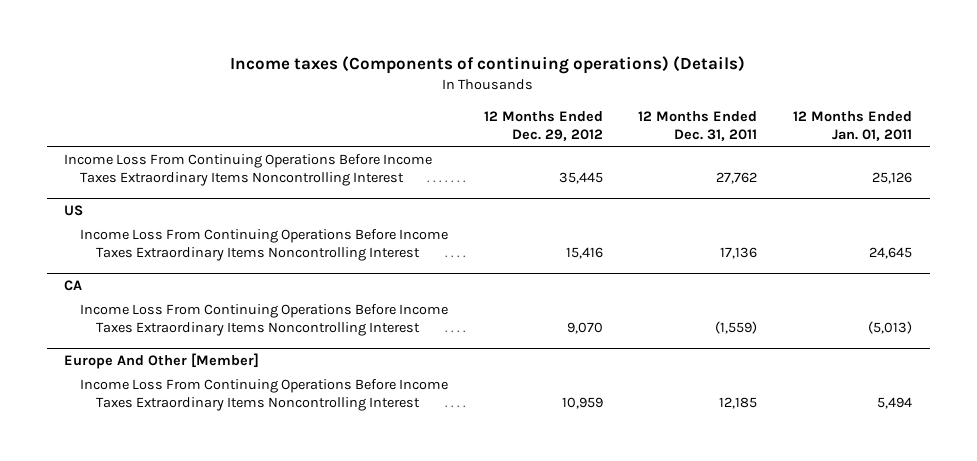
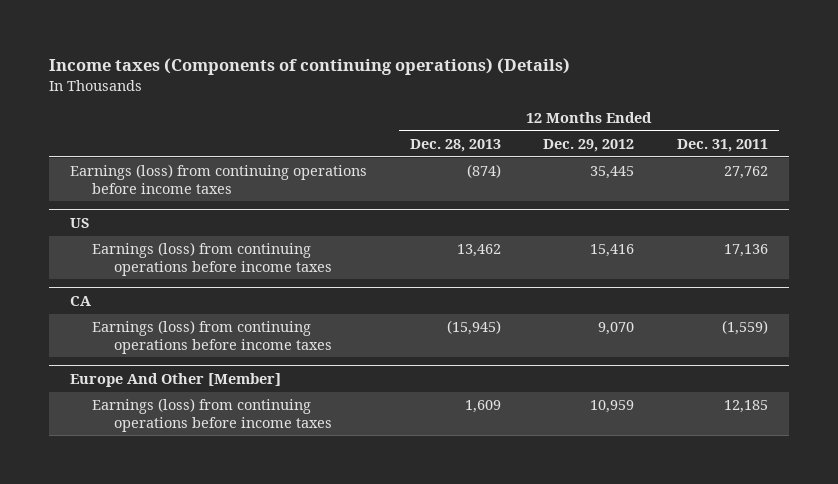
[793,110,913,141] 12 Months Ended Jan. 01, 2011 -> none
none -> [409,138,501,152] Dec. 28, 2013
[64,153,433,186] Income Loss From Continuing Operations Before Income Taxes Extraordinary Items Noncontrolling Interest -> [70,164,368,194] Earnings (loss) from continuing operations before income taxes
[80,228,449,261] Income Loss From Continuing Operations Before Income Taxes Extraordinary Items Noncontrolling Interest -> [92,242,333,276] Earnings (loss) from continuing operations before income taxes
[80,303,449,336] Income Loss From Continuing Operations Before Income Taxes Extraordinary Items Noncontrolling Interest -> [92,320,333,354] Earnings (loss) from continuing operations before income taxes
[80,378,449,411] Income Loss From Continuing Operations Before Income Taxes Extraordinary Items Noncontrolling Interest -> [92,398,333,432] Earnings (loss) from continuing operations before income taxes

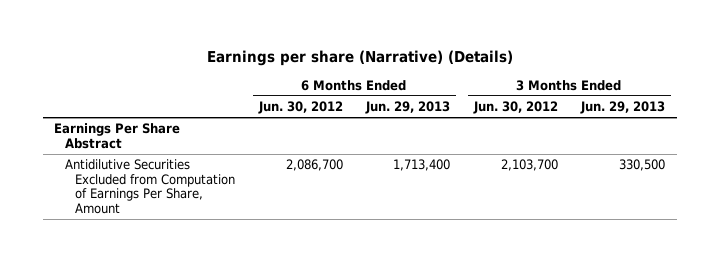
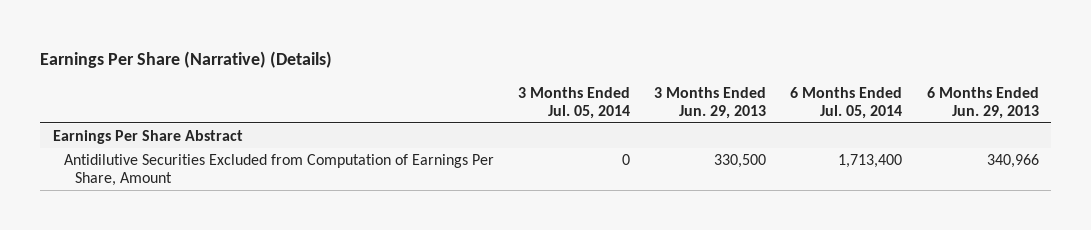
[206,49,513,66] Earnings per share (Narrative) (Details) -> [40,50,333,68] Earnings Per Share (Narrative) (Details)
[257,101,343,115] Jun. 30, 2012 -> none
[472,101,558,115] Jun. 30, 2012 -> none
none -> [518,86,631,119] 3 Months Ended Jul. 05, 2014
none -> [790,86,903,119] 6 Months Ended Jul. 05, 2014
[393,159,451,172] 1,713,400 -> [986,153,1039,168] 340,966

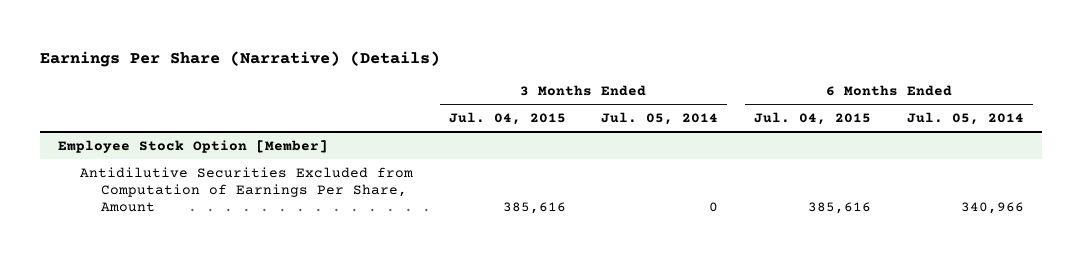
[654,86,767,119] 3 Months Ended Jun. 29, 2013 -> none
[926,86,1039,119] 6 Months Ended Jun. 29, 2013 -> none
none -> [448,112,566,126] Jul. 04, 2015
none -> [754,112,872,126] Jul. 04, 2015
[52,129,243,144] Earnings Per Share Abstract -> none
none -> [58,139,329,153] Employee Stock Option [Member]
[838,153,903,168] 1,713,400 -> [960,202,1024,215] 340,966

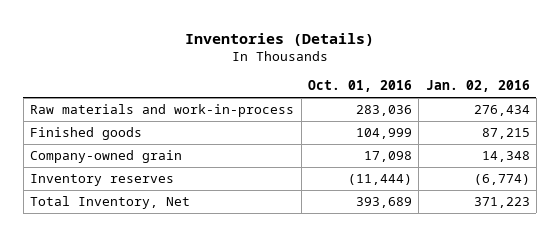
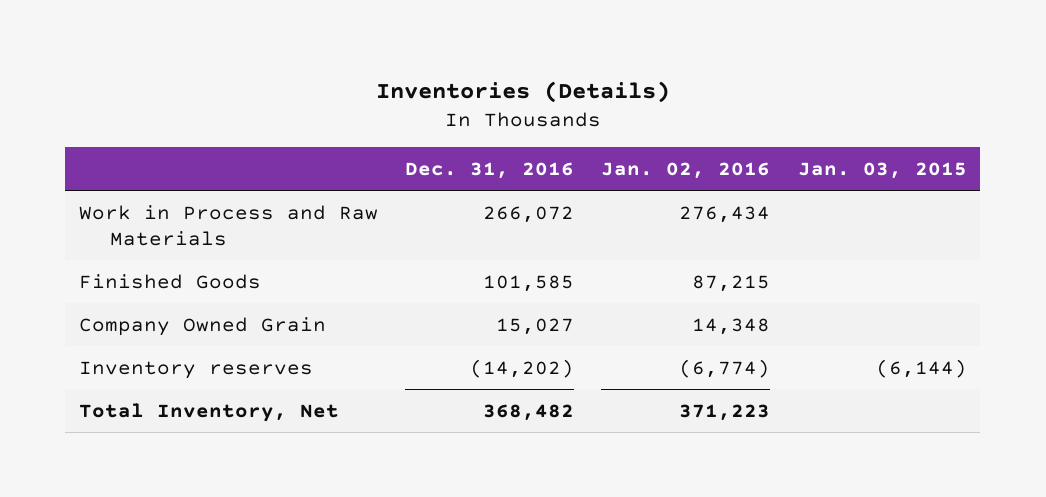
[307,80,412,93] Oct. 01, 2016 -> none
none -> [405,161,575,179] Dec. 31, 2016
none -> [797,161,967,179] Jan. 03, 2015
[30,104,295,118] Raw materials and work-in-process -> [78,204,378,246] Work in Process and Raw Materials
[30,127,143,141] Finished goods -> [78,273,261,289] Finished Goods
[30,150,183,164] Company-owned grain -> [78,316,326,336] Company Owned Grain

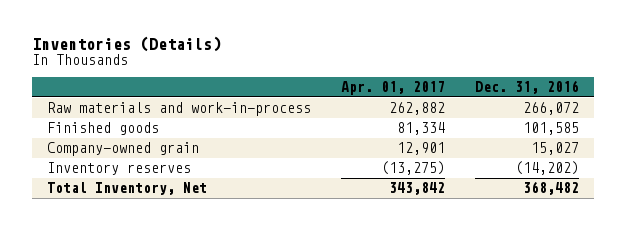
[601,161,771,179] Jan. 02, 2016 -> none
[797,161,967,179] Jan. 03, 2015 -> none
none -> [340,81,445,96] Apr. 01, 2017
[78,204,378,246] Work in Process and Raw Materials -> [46,102,311,117] Raw materials and work-in-process
[78,273,261,289] Finished Goods -> [46,122,159,136] Finished goods
[78,316,326,336] Company Owned Grain -> [46,142,199,157] Company-owned grain

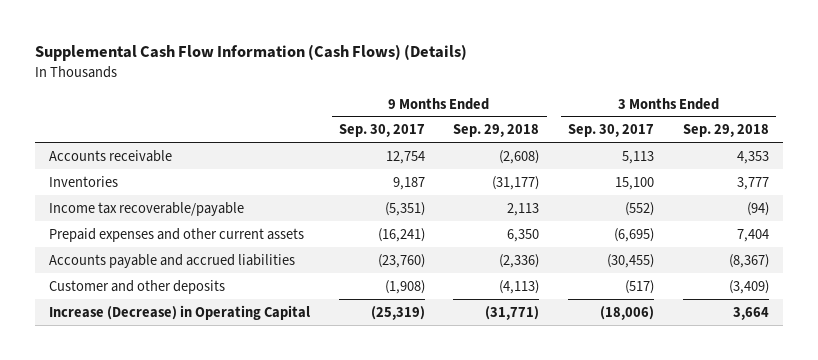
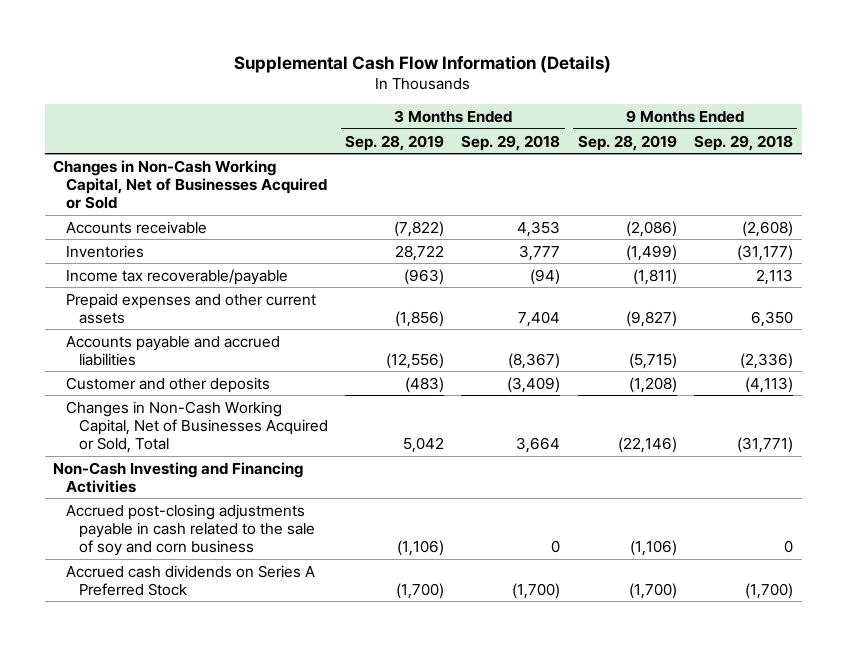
[34,44,467,62] Supplemental Cash Flow Information (Cash Flows) (Details) -> [234,54,612,73] Supplemental Cash Flow Information (Details)
[338,124,425,138] Sep. 30, 2017 -> none
[568,124,655,138] Sep. 30, 2017 -> none
none -> [344,134,444,151] Sep. 28, 2019
none -> [577,134,677,151] Sep. 28, 2019
none -> [53,159,328,209] Changes in Non-Cash Working Capital, Net of Businesses Acquired or Sold
[48,304,310,320] Increase (Decrease) in Operating Capital -> [66,400,328,453] Changes in Non-Cash Working Capital, Net of Businesses Acquired or Sold, Total
none -> [53,461,304,493] Non-Cash Investing and Financing Activities
none -> [66,503,315,556] Accrued post-closing adjustments payable in cash related to the sale of soy and corn business
none -> [66,564,316,596] Accrued cash dividends on Series A Preferred Stock

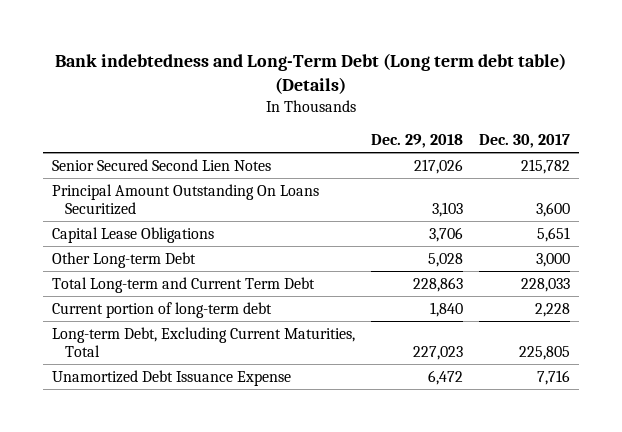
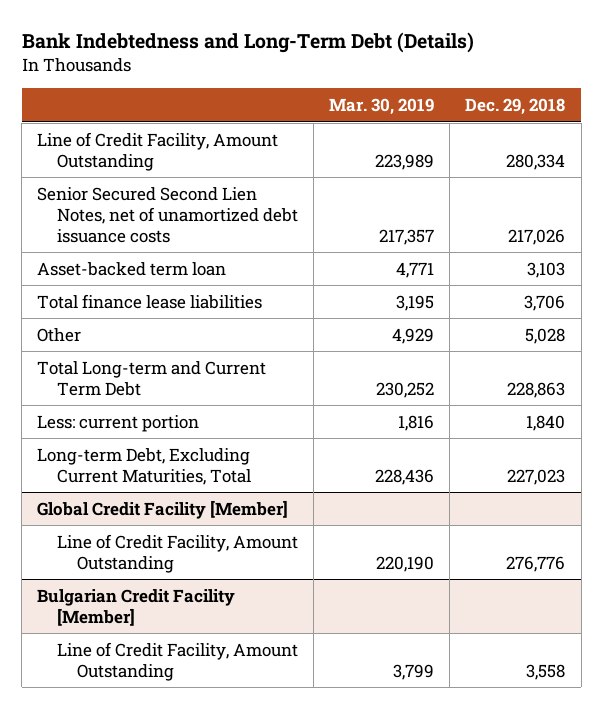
[55,53,567,95] Bank indebtedness and Long-Term Debt (Long term debt table) (Details) -> [21,32,474,54] Bank Indebtedness and Long-Term Debt (Details)
[479,134,571,149] Dec. 30, 2017 -> none
none -> [329,98,435,116] Mar. 30, 2019
none -> [37,131,279,171] Line of Credit Facility, Amount Outstanding
[51,158,271,171] Senior Secured Second Lien Notes -> [37,186,299,243] Senior Secured Second Lien Notes, net of unamortized debt issuance costs
[51,183,319,215] Principal Amount Outstanding On Loans Securitized -> [37,261,227,276] Asset-backed term loan
[51,226,214,243] Capital Lease Obligations -> [37,293,263,309] Total finance lease liabilities
[51,251,196,268] Other Long-term Debt -> [37,327,82,342] Other
[51,301,272,318] Current portion of long-term debt -> [37,414,200,432] Less: current portion
[51,369,291,386] Unamortized Debt Issuance Expense -> none
none -> [37,499,289,519] Global Credit Facility [Member]
none -> [57,533,299,573] Line of Credit Facility, Amount Outstanding
none -> [37,588,236,626] Bulgarian Credit Facility [Member]
none -> [57,641,299,681] Line of Credit Facility, Amount Outstanding

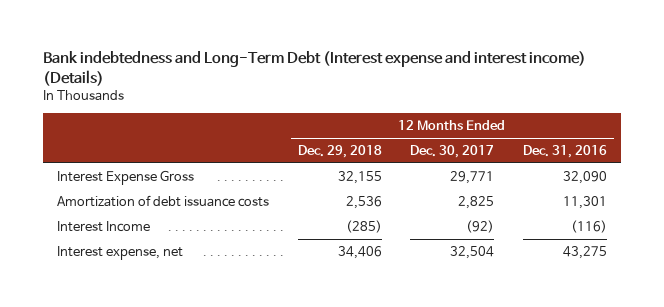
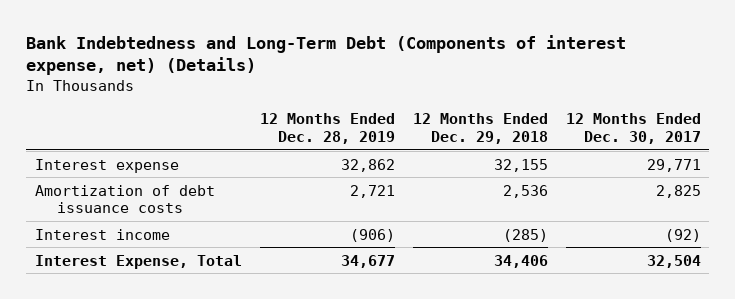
[43,51,587,87] Bank indebtedness and Long-Term Debt (Interest expense and interest income) (Details) -> [25,34,626,76] Bank Indebtedness and Long-Term Debt (Components of interest expense, net) (Details)
[522,145,607,159] Dec. 31, 2016 -> none
none -> [259,113,395,144] 12 Months Ended Dec. 28, 2019
[57,170,195,186] Interest Expense Gross -> [34,158,179,173] Interest expense
[57,221,151,233] Interest Income -> [34,228,170,240] Interest income
[57,246,184,261] Interest expense, net -> [34,254,242,269] Interest Expense, Total

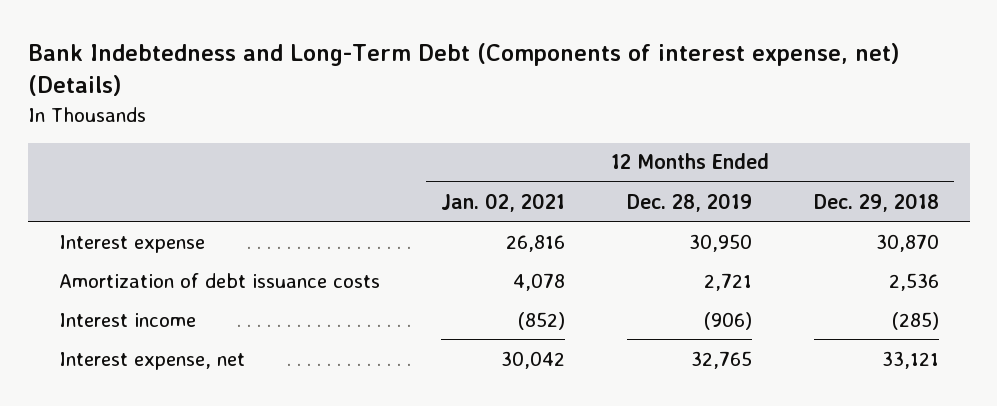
[565,113,701,144] 12 Months Ended Dec. 30, 2017 -> none
none -> [441,192,566,212] Jan. 02, 2021
[340,158,395,172] 32,862 -> [689,233,753,252] 30,950
[493,158,548,172] 32,155 -> [875,233,939,252] 30,870
[34,254,242,269] Interest Expense, Total -> [58,351,245,370] Interest expense, net
[340,254,395,268] 34,677 -> [691,350,753,369] 32,765
[493,254,548,268] 34,406 -> [881,350,939,369] 33,121

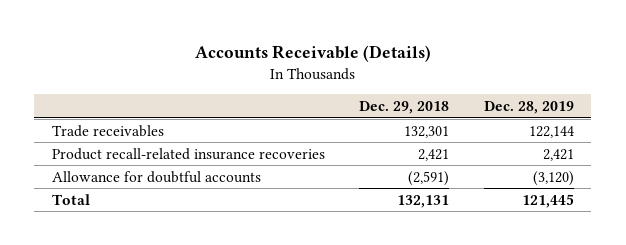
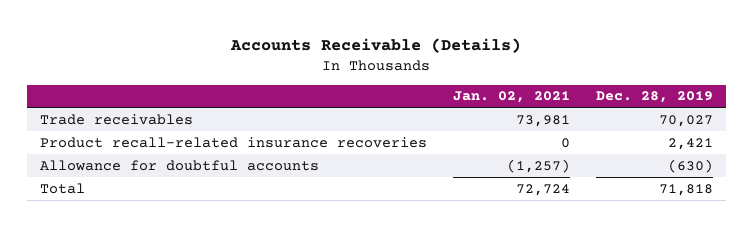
[359,100,450,114] Dec. 29, 2018 -> none
none -> [452,91,570,104] Jan. 02, 2021
[528,125,574,138] 122,144 -> [659,114,714,127] 70,027
[532,170,574,186] (3,120) -> [668,158,714,173] (630)
[521,193,574,208] 121,445 -> [659,183,714,196] 71,818

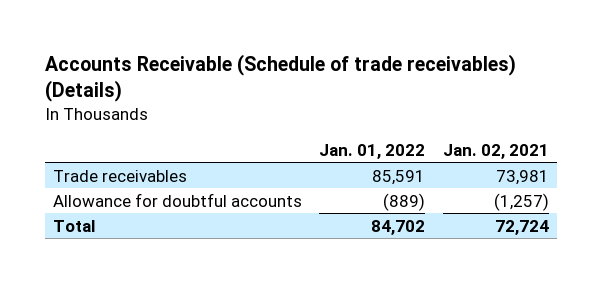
[230,37,522,53] Accounts Receivable (Details) -> [44,53,516,103] Accounts Receivable (Schedule of trade receivables) (Details)
[596,91,714,104] Dec. 28, 2019 -> none
none -> [319,143,426,159] Jan. 01, 2022
[39,136,427,148] Product recall-related insurance recoveries -> none

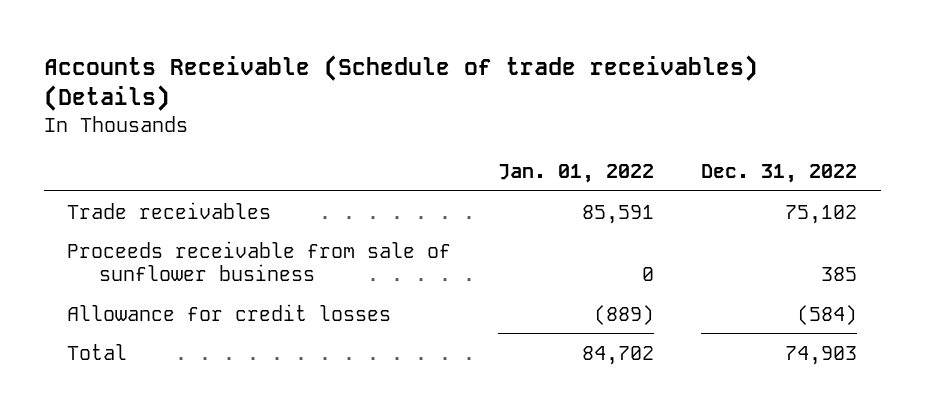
[442,143,549,159] Jan. 02, 2021 -> none
none -> [701,164,858,184] Dec. 31, 2022
none -> [67,240,452,282] Proceeds receivable from sale of sunflower business
[53,192,303,207] Allowance for doubtful accounts -> [67,303,392,321] Allowance for credit losses

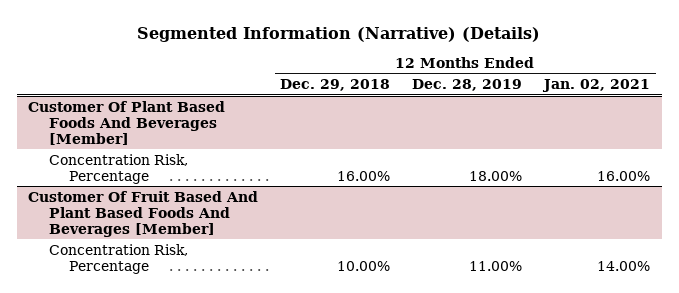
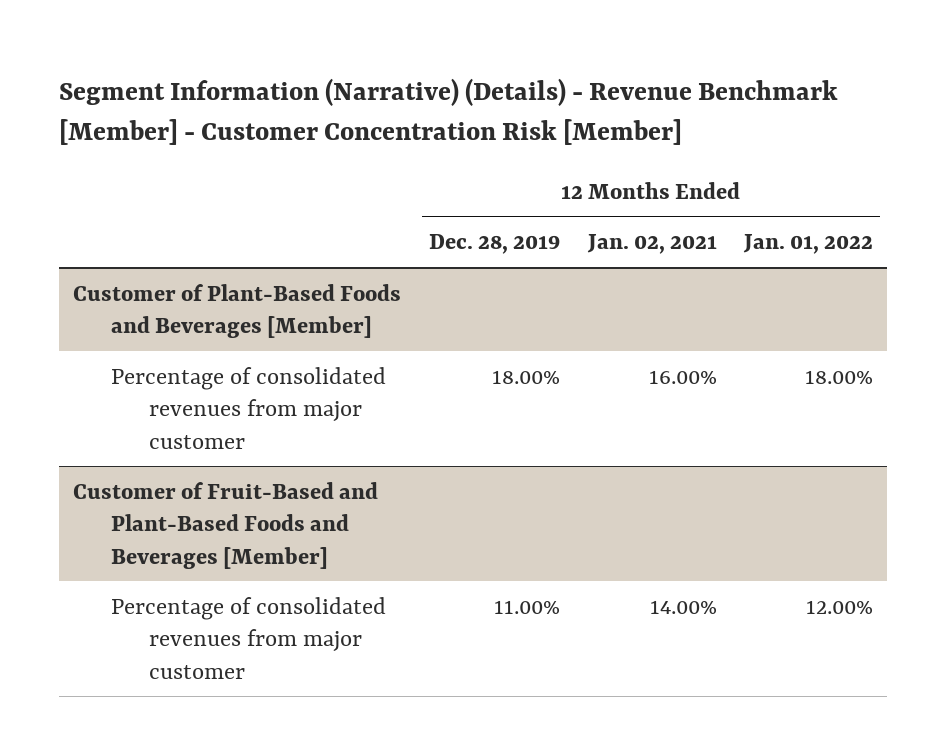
[137,26,541,42] Segmented Information (Narrative) (Details) -> [59,77,839,146] Segment Information (Narrative) (Details) - Revenue Benchmark [Member] - Customer Concentration Risk [Member]
[280,79,391,92] Dec. 29, 2018 -> none
none -> [743,234,874,255] Jan. 01, 2022
[28,100,226,145] Customer Of Plant Based Foods And Beverages [Member] -> [73,283,402,339] Customer of Plant-Based Foods and Beverages [Member]
[48,153,188,184] Concentration Risk, Percentage -> [111,366,387,449] Percentage of consolidated revenues from major customer
[28,190,259,237] Customer Of Fruit Based And Plant Based Foods And Beverages [Member] -> [73,481,379,569] Customer of Fruit-Based and Plant-Based Foods and Beverages [Member]
[48,243,188,274] Concentration Risk, Percentage -> [111,596,387,679] Percentage of consolidated revenues from major customer

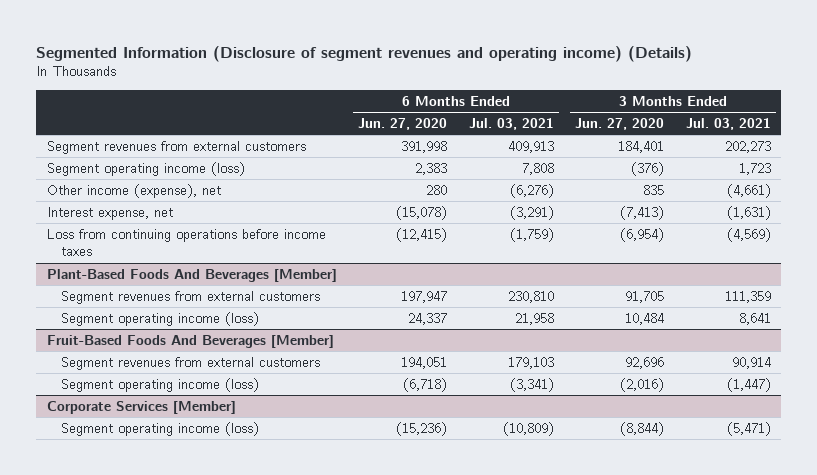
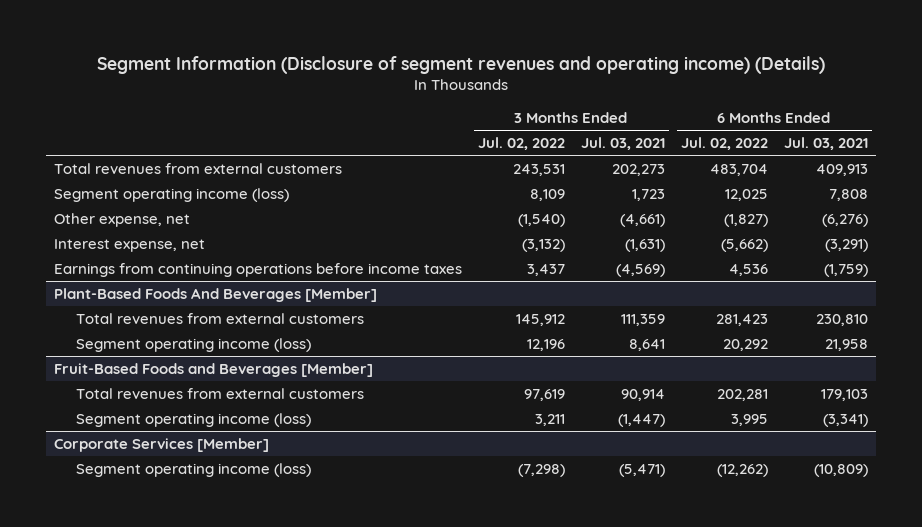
[36,45,693,62] Segmented Information (Disclosure of segment revenues and operating income) (Details) -> [96,55,825,74] Segment Information (Disclosure of segment revenues and operating income) (Details)
[358,118,448,131] Jun. 27, 2020 -> none
[575,118,665,131] Jun. 27, 2020 -> none
none -> [477,137,565,151] Jul. 02, 2022
none -> [680,137,768,151] Jul. 02, 2022
[46,140,306,154] Segment revenues from external customers -> [53,162,342,174] Total revenues from external customers
[46,183,221,198] Other income (expense), net -> [53,212,190,227] Other expense, net
[46,228,326,257] Loss from continuing operations before income taxes -> [53,262,462,277] Earnings from continuing operations before income taxes
[60,290,320,304] Segment revenues from external customers -> [76,312,365,324] Total revenues from external customers
[46,334,334,348] Fruit-Based Foods And Beverages [Member] -> [53,362,373,377] Fruit-Based Foods and Beverages [Member]
[60,356,320,370] Segment revenues from external customers -> [76,387,365,399] Total revenues from external customers

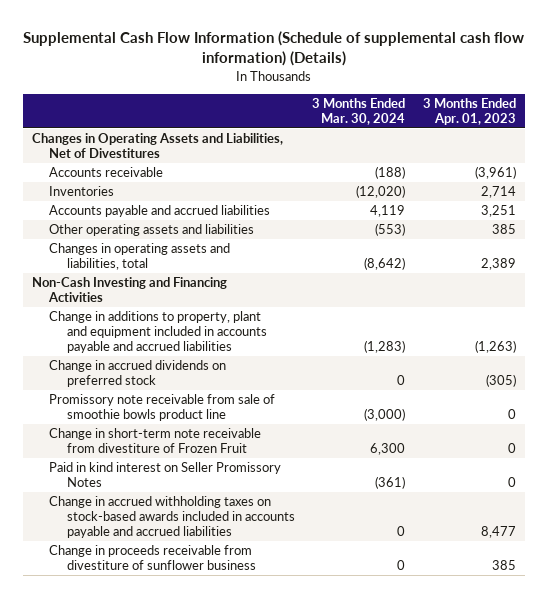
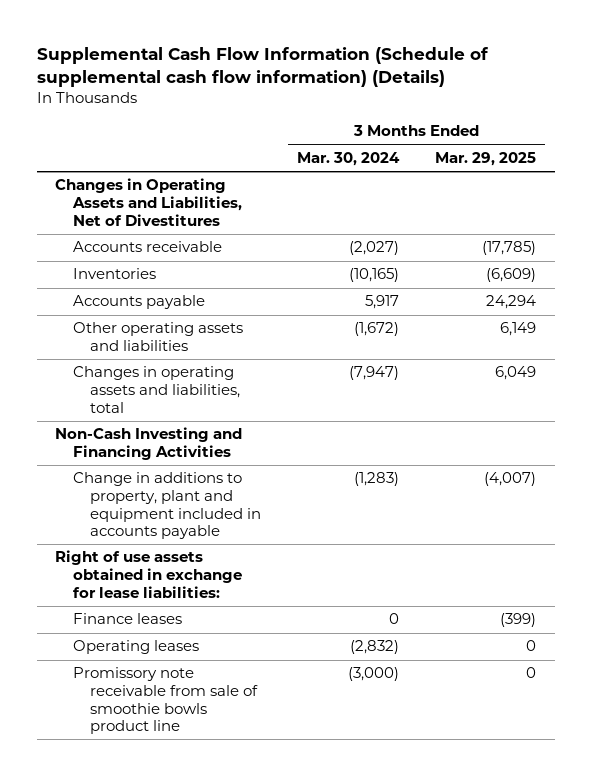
[422,97,516,125] 3 Months Ended Apr. 01, 2023 -> none
none -> [435,151,537,166] Mar. 29, 2025
[375,166,406,180] (188) -> [349,241,400,256] (2,027)
[356,185,406,199] (12,020) -> [349,268,400,283] (10,165)
[49,205,271,218] Accounts payable and accrued liabilities -> [72,295,205,310] Accounts payable
[370,205,406,218] 4,119 -> [365,295,400,310] 5,917
[375,223,406,237] (553) -> [354,322,400,337] (1,672)
[364,257,406,271] (8,642) -> [349,366,400,381] (7,947)
[49,360,227,388] Change in accrued dividends on preferred stock -> none
[49,311,267,353] Change in additions to property, plant and equipment included in accounts payable and accrued liabilities -> [72,472,262,540] Change in additions to property, plant and equipment included in accounts payable
none -> [54,550,242,598] Right of use assets obtained in exchange for lease liabilities:
none -> [72,613,182,625] Finance leases
none -> [72,640,199,655] Operating leases
[49,428,262,454] Change in short-term note receivable from divestiture of Frozen Fruit -> none
[49,462,282,488] Paid in kind interest on Seller Promissory Notes -> none
[49,496,295,538] Change in accrued withholding taxes on stock-based awards included in accounts payable and accrued liabilities -> none
[49,545,256,571] Change in proceeds receivable from divestiture of sunflower business -> none

